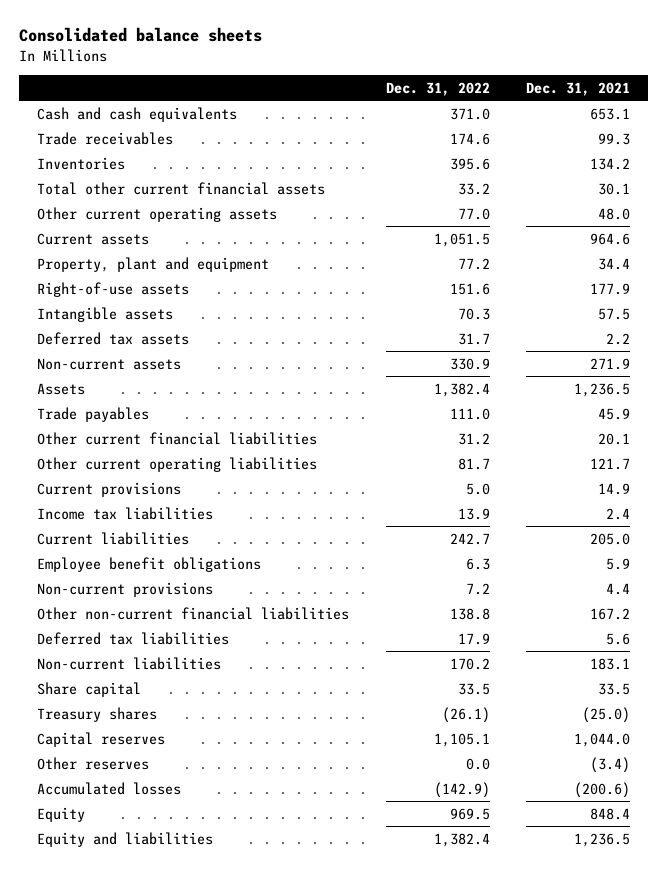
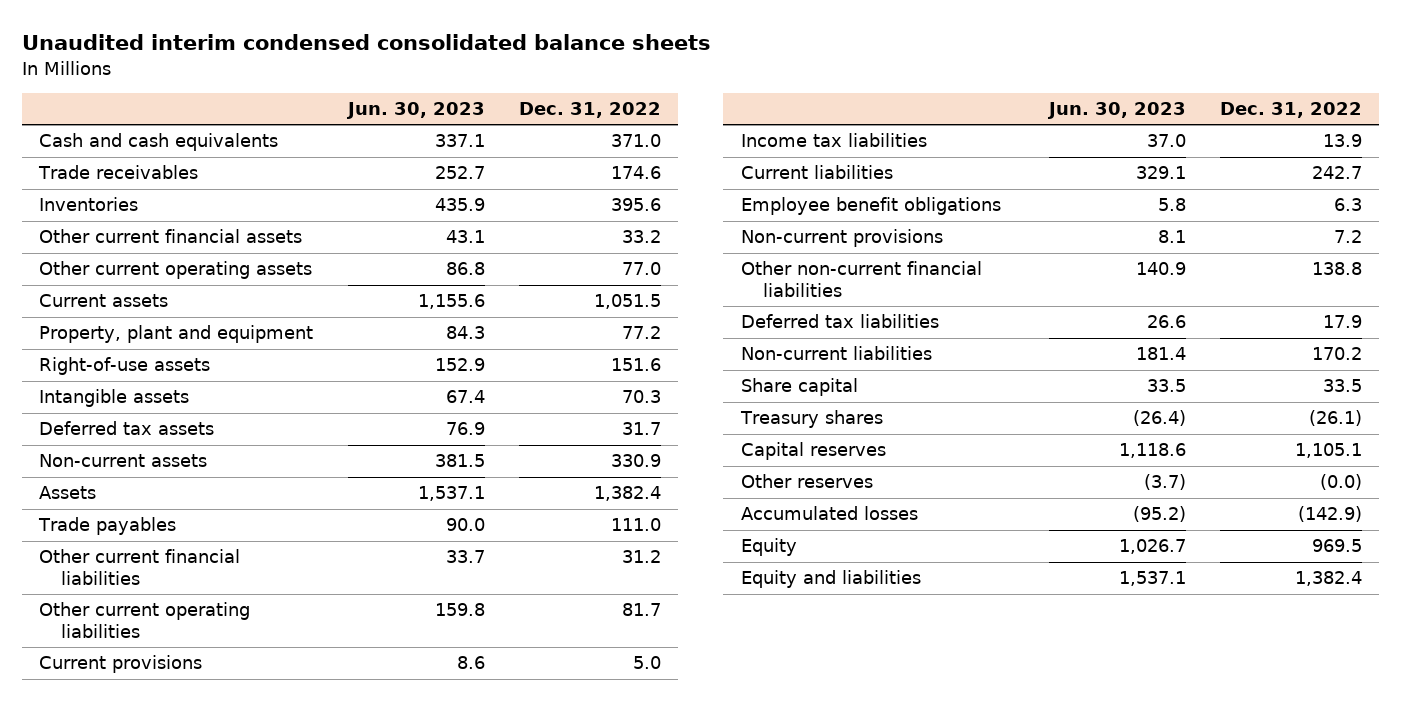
[18,27,262,43] Consolidated balance sheets -> [22,34,712,51] Unaudited interim condensed consolidated balance sheets
[526,81,631,96] Dec. 31, 2021 -> none
none -> [345,102,485,120] Jun. 30, 2023
[37,181,326,195] Total other current financial assets -> [39,229,303,244] Other current financial assets
[465,757,490,770] 0.0 -> [1320,474,1363,491] (0.0)

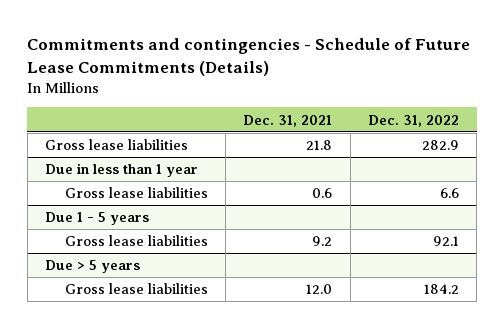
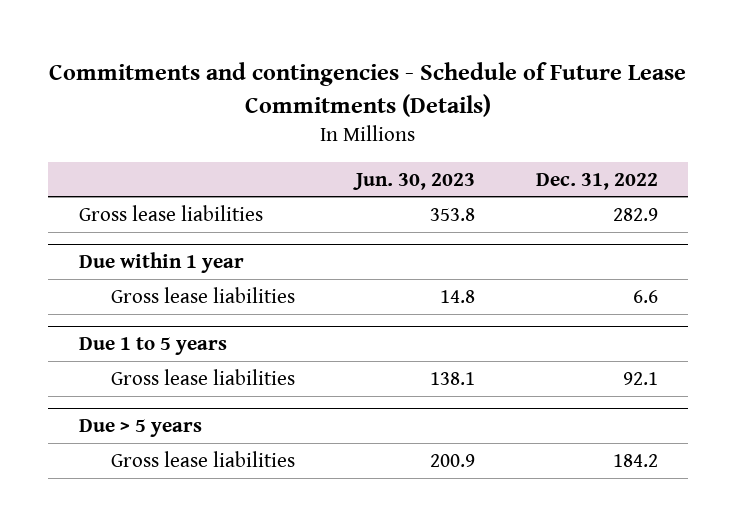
[243,114,333,127] Dec. 31, 2021 -> none
none -> [352,172,475,190] Jun. 30, 2023
[44,163,198,178] Due in less than 1 year -> [78,252,244,274] Due within 1 year
[44,212,149,226] Due 1 - 5 years -> [78,337,227,356] Due 1 to 5 years

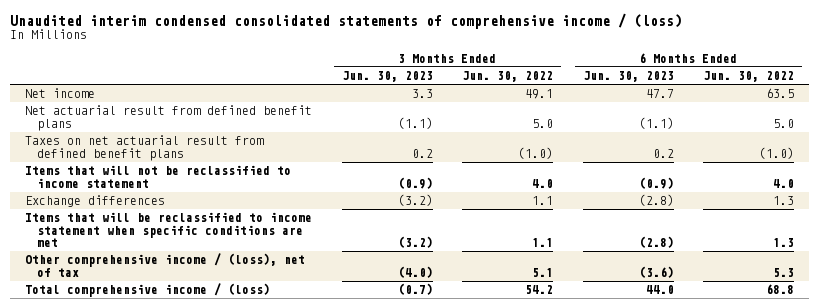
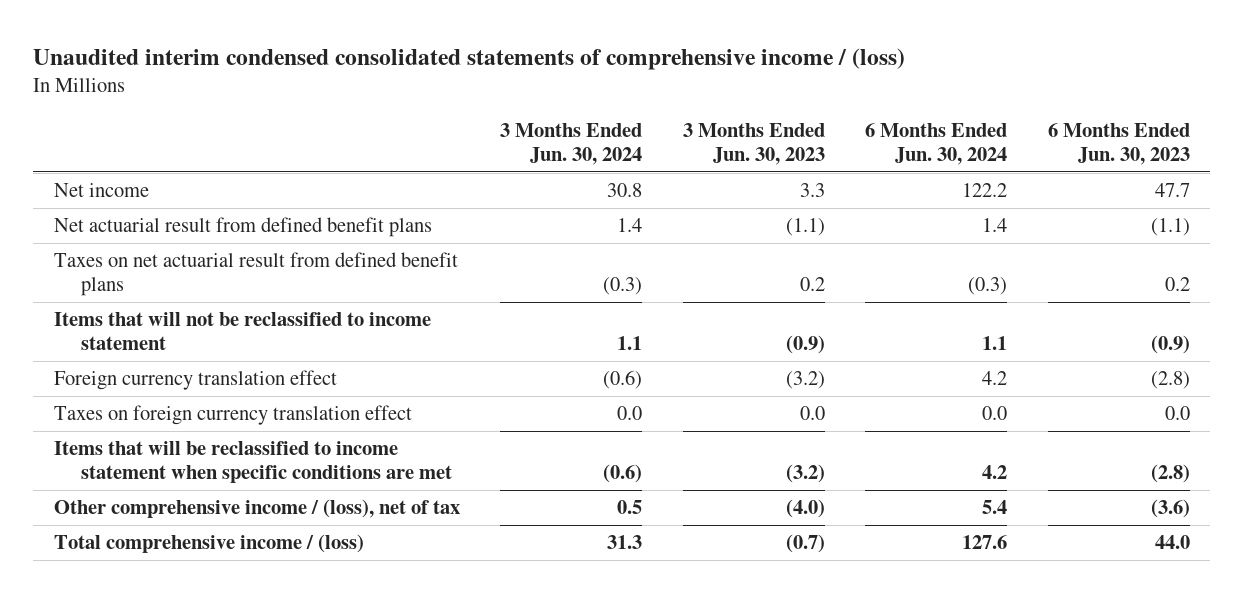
[462,71,554,83] Jun. 30, 2022 -> none
[703,71,795,83] Jun. 30, 2022 -> none
none -> [500,122,643,166] 3 Months Ended Jun. 30, 2024
none -> [865,122,1008,166] 6 Months Ended Jun. 30, 2024
[25,195,166,208] Exchange differences -> [53,369,337,390] Foreign currency translation effect
none -> [53,404,412,425] Taxes on foreign currency translation effect

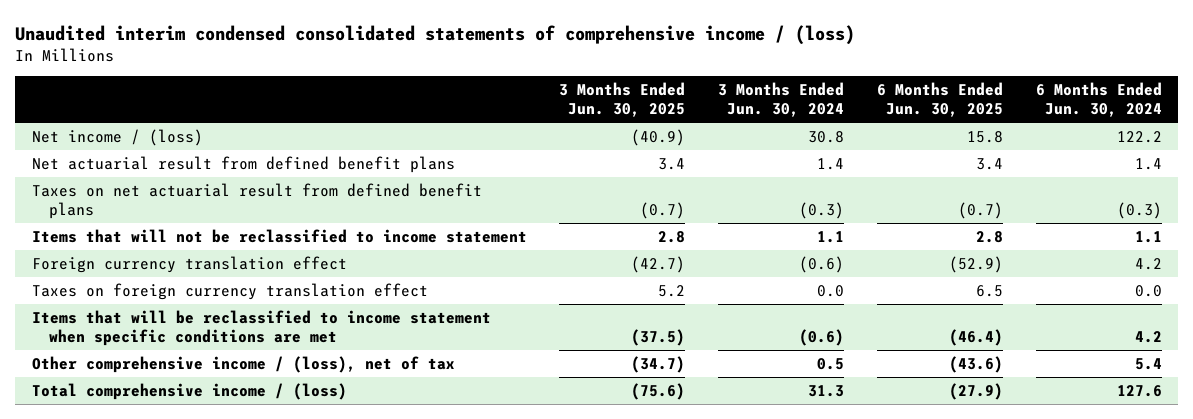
[682,122,825,166] 3 Months Ended Jun. 30, 2023 -> none
[1047,122,1190,166] 6 Months Ended Jun. 30, 2023 -> none
none -> [559,82,686,118] 3 Months Ended Jun. 30, 2025
none -> [876,82,1003,118] 6 Months Ended Jun. 30, 2025
[53,182,149,197] Net income -> [31,128,203,146] Net income / (loss)

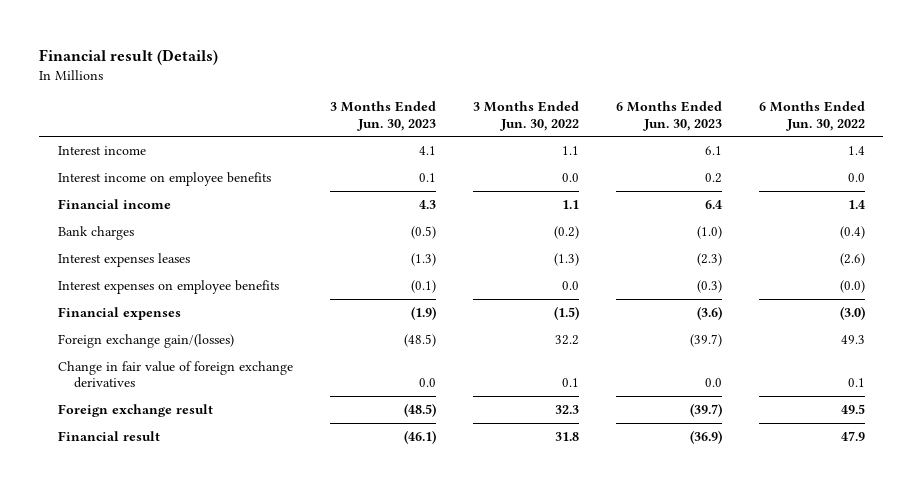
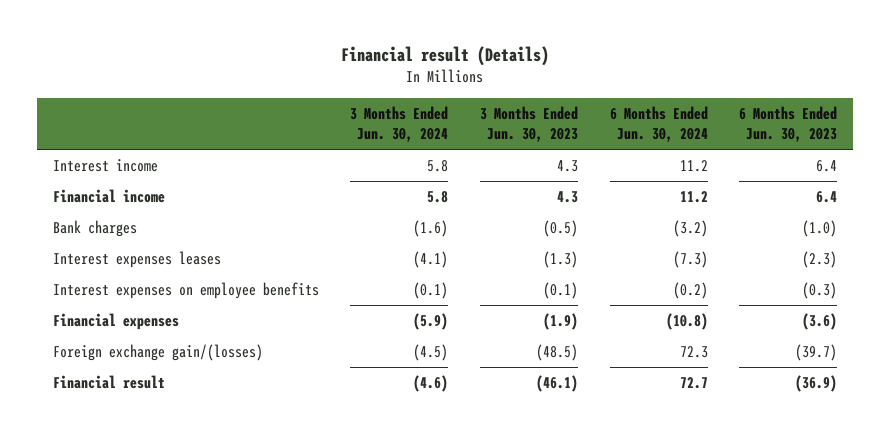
[472,101,579,131] 3 Months Ended Jun. 30, 2022 -> none
[758,101,865,131] 6 Months Ended Jun. 30, 2022 -> none
none -> [350,105,449,143] 3 Months Ended Jun. 30, 2024
none -> [609,105,708,143] 6 Months Ended Jun. 30, 2024
[57,171,271,186] Interest income on employee benefits -> none
[418,145,436,155] 4.1 -> [556,160,578,173] 4.3
[704,145,722,155] 6.1 -> [816,160,838,173] 6.4
[57,360,293,389] Change in fair value of foreign exchange derivatives -> none
[57,403,213,417] Foreign exchange result -> none

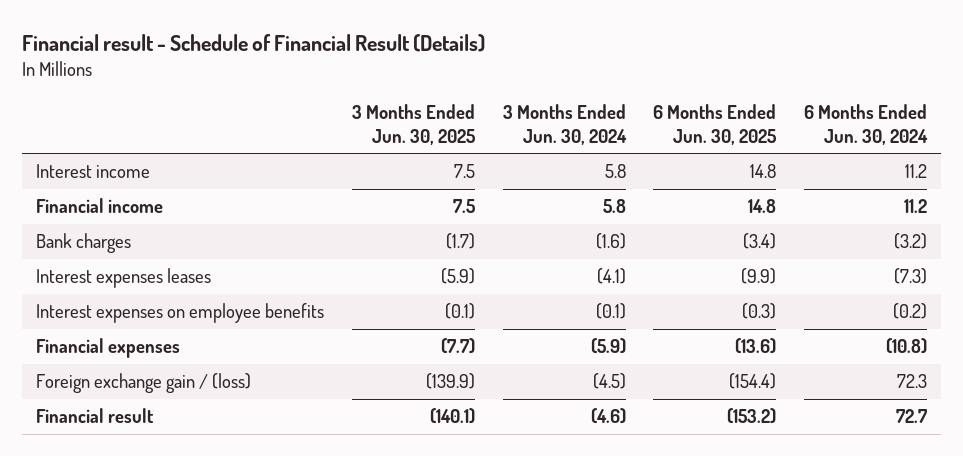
[340,46,549,67] Financial result (Details) -> [22,34,486,53] Financial result - Schedule of Financial Result (Details)
[479,105,578,143] 3 Months Ended Jun. 30, 2023 -> none
[739,105,838,143] 6 Months Ended Jun. 30, 2023 -> none
none -> [351,103,475,145] 3 Months Ended Jun. 30, 2025
none -> [653,103,777,145] 6 Months Ended Jun. 30, 2025
[52,344,263,362] Foreign exchange gain/(losses) -> [36,373,252,394] Foreign exchange gain / (loss)

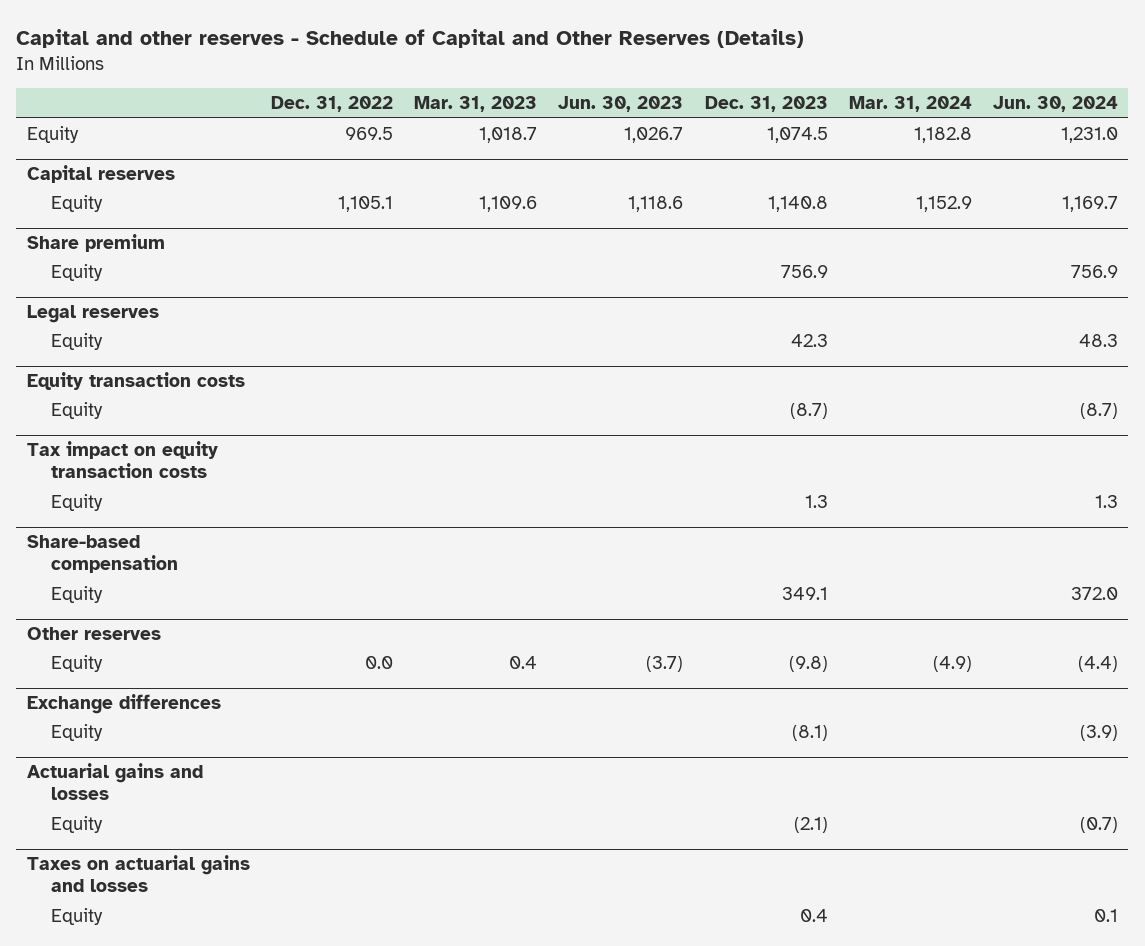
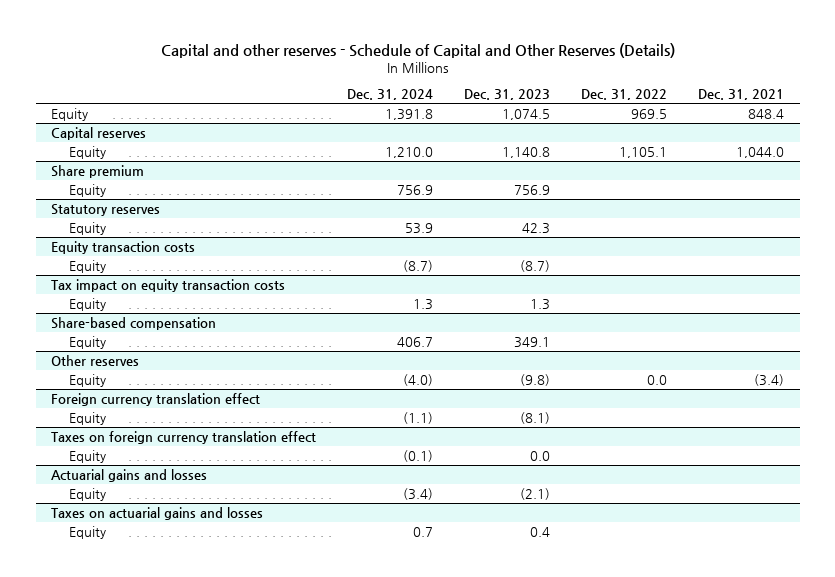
[414,96,538,113] Mar. 31, 2023 -> none
[558,96,684,113] Jun. 30, 2023 -> none
[848,96,972,113] Mar. 31, 2024 -> none
[992,96,1118,113] Jun. 30, 2024 -> none
none -> [347,89,434,101] Dec. 31, 2024
none -> [698,89,785,101] Dec. 31, 2021
[26,305,159,324] Legal reserves -> [51,203,161,216] Statutory reserves
[26,694,221,715] Exchange differences -> [51,392,261,406] Foreign currency translation effect
none -> [51,430,317,444] Taxes on foreign currency translation effect
none -> [68,449,106,463] Equity

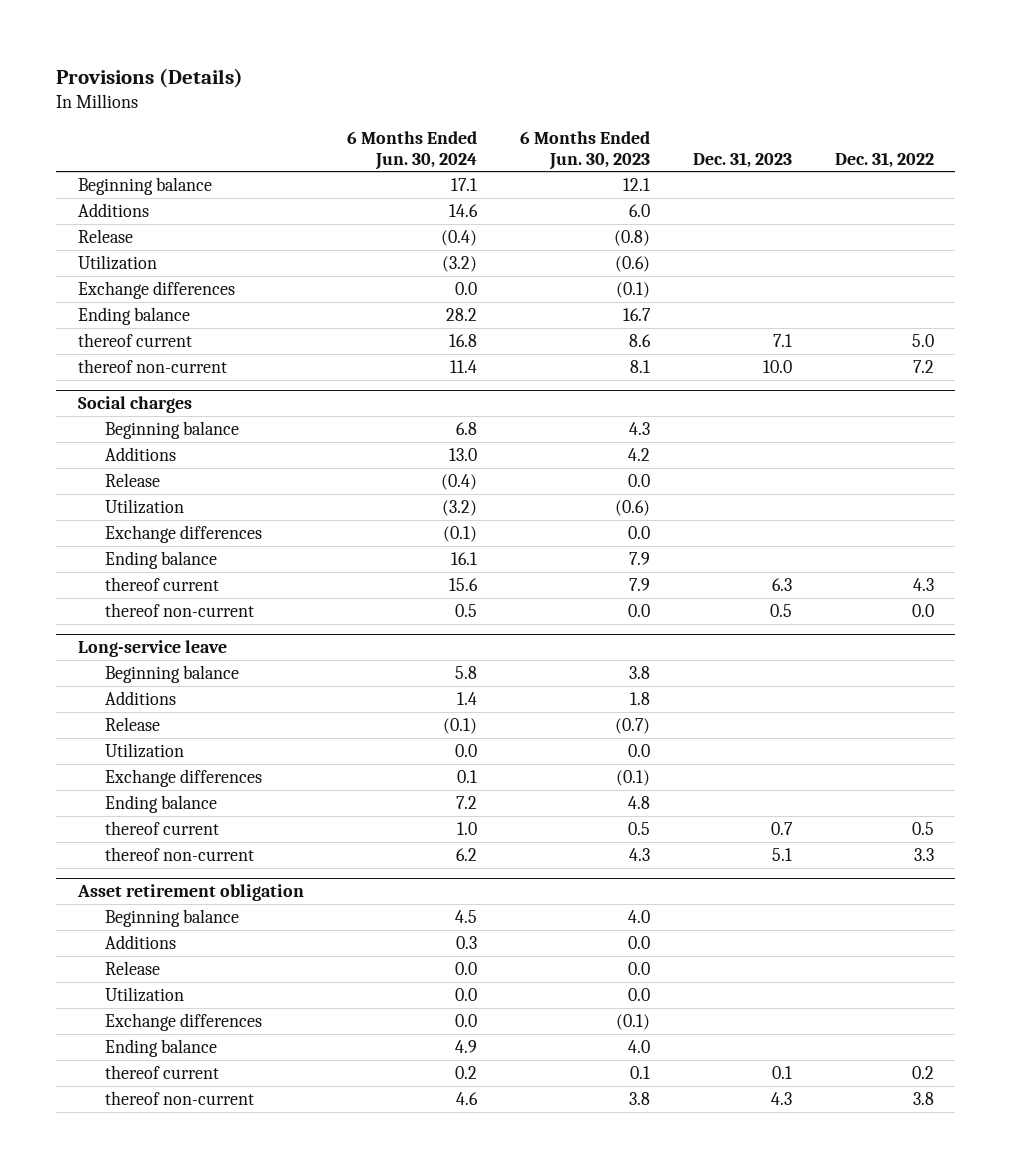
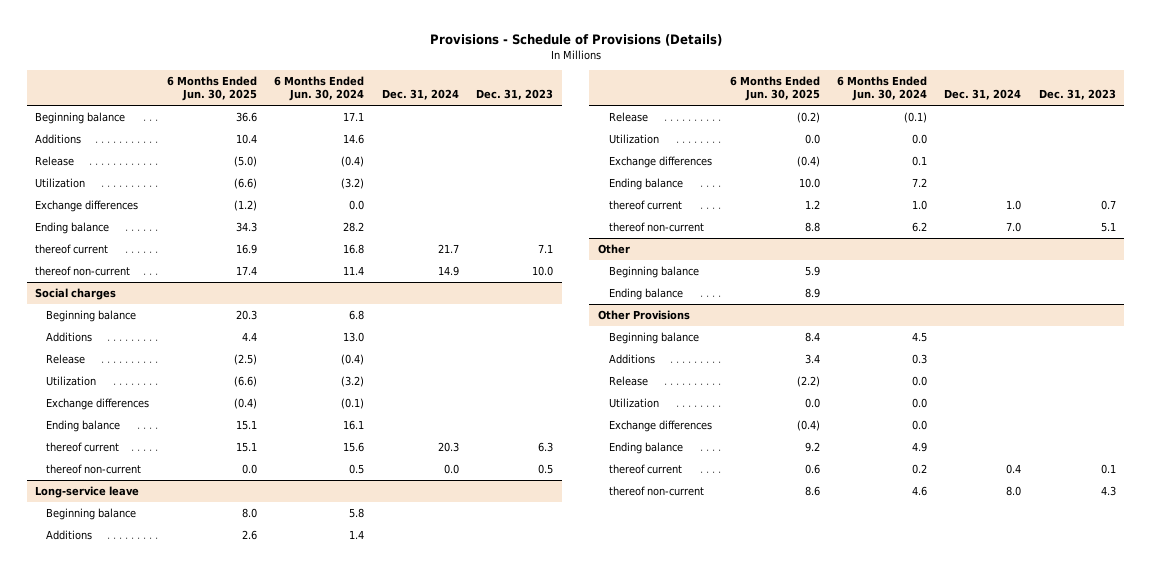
[56,67,244,88] Provisions (Details) -> [429,33,722,46] Provisions - Schedule of Provisions (Details)
[519,131,650,170] 6 Months Ended Jun. 30, 2023 -> none
[834,151,934,168] Dec. 31, 2022 -> none
none -> [166,75,257,102] 6 Months Ended Jun. 30, 2025
none -> [381,89,459,101] Dec. 31, 2024
[76,884,304,902] Asset retirement obligation -> [598,243,631,254] Other
none -> [609,265,700,278] Beginning balance
none -> [609,287,684,300] Ending balance
none -> [598,309,691,320] Other Provisions

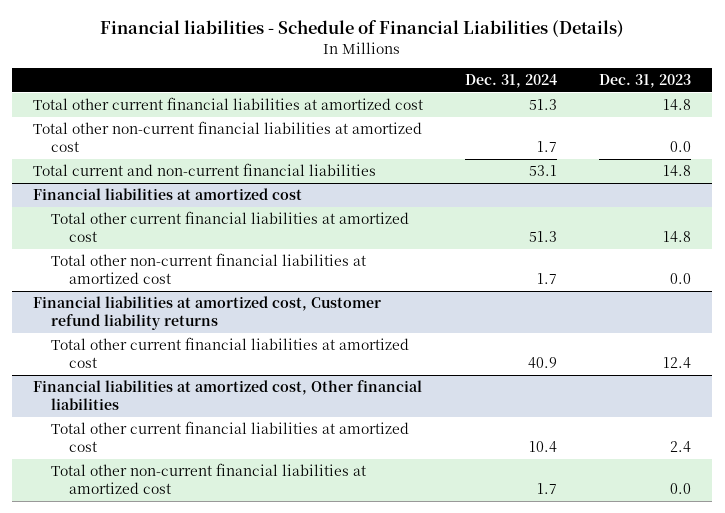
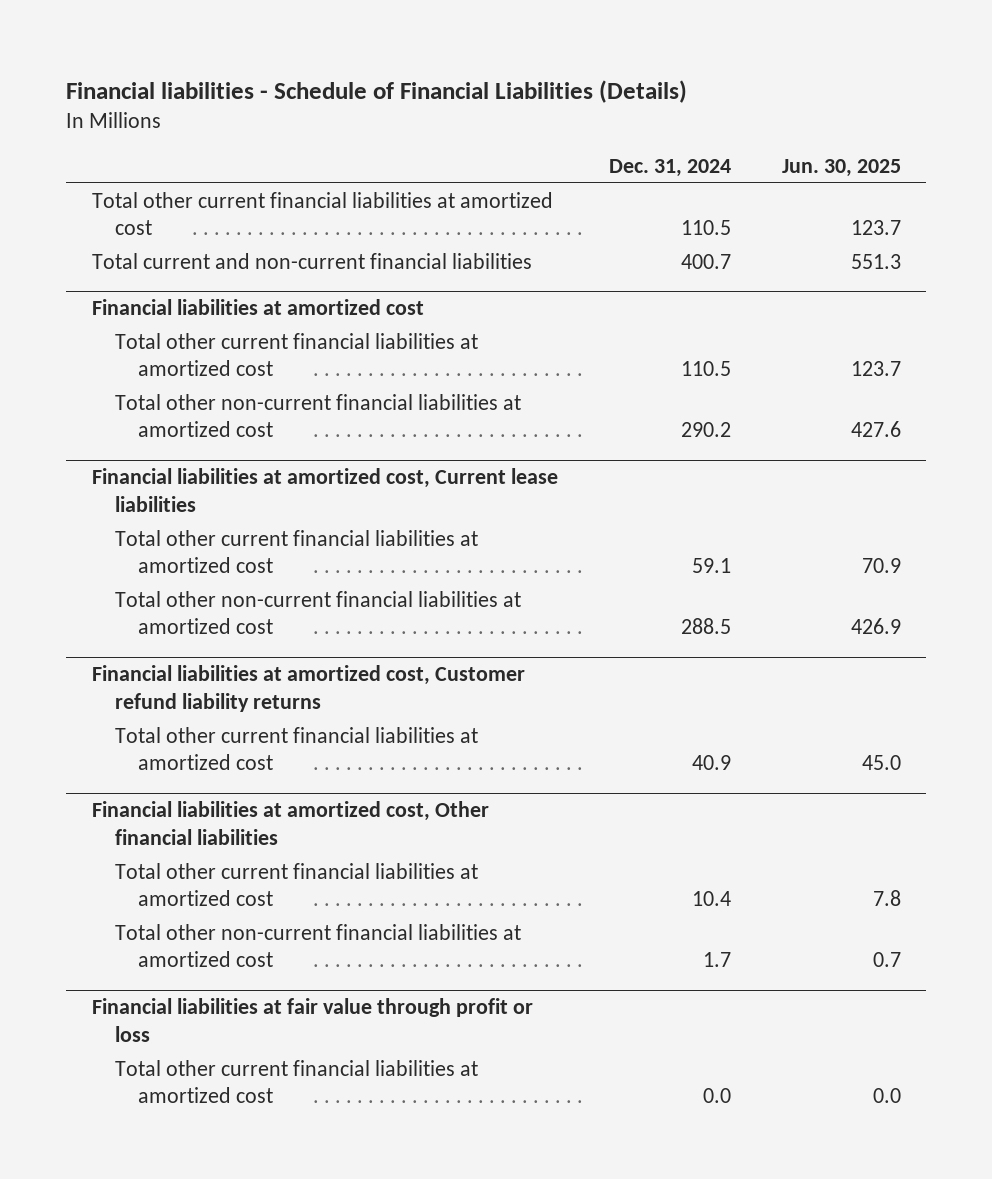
[599,73,692,88] Dec. 31, 2023 -> none
none -> [781,159,901,178] Jun. 30, 2025
[33,121,423,152] Total other non-current financial liabilities at amortized cost -> none
[529,99,558,111] 51.3 -> [680,220,731,236] 110.5
[529,165,558,177] 53.1 -> [680,253,731,269] 400.7
[529,230,558,242] 51.3 -> [680,361,731,377] 110.5
[537,272,558,284] 1.7 -> [680,422,731,438] 290.2
none -> [91,468,558,512] Financial liabilities at amortized cost, Current lease liabilities
none -> [114,529,478,574] Total other current financial liabilities at amortized cost
none -> [114,590,521,635] Total other non-current financial liabilities at amortized cost
none -> [91,998,533,1042] Financial liabilities at fair value through profit or loss
none -> [114,1059,478,1104] Total other current financial liabilities at amortized cost

